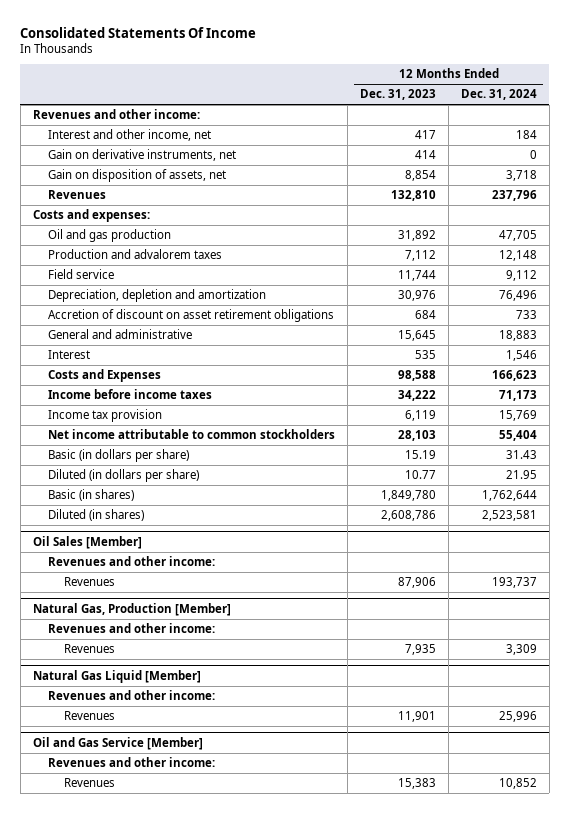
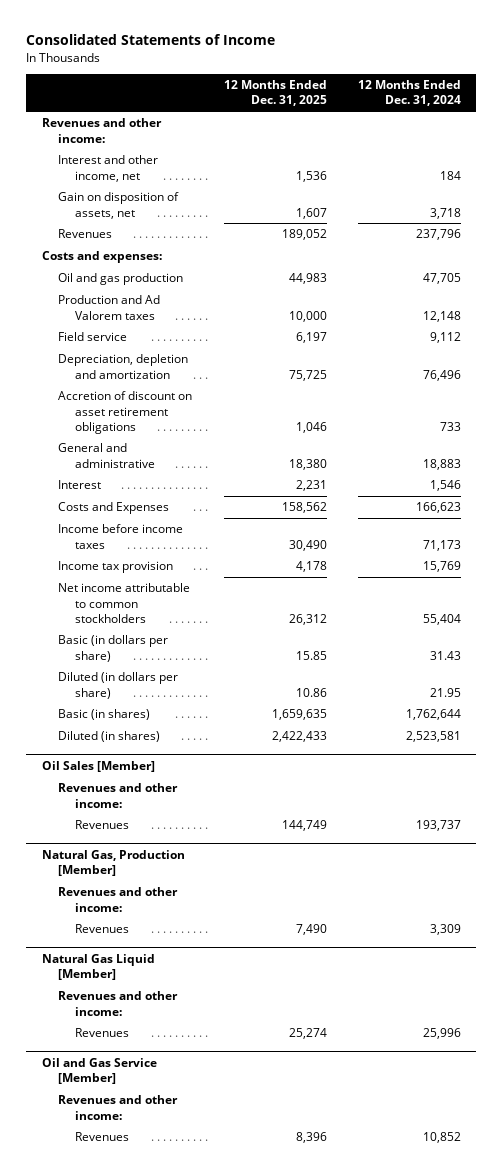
[20,26,257,38] Consolidated Statements Of Income -> [26,34,276,46] Consolidated Statements of Income
[360,89,437,101] Dec. 31, 2023 -> none
none -> [223,80,327,107] 12 Months Ended Dec. 31, 2025
[48,149,237,162] Gain on derivative instruments, net -> none
[48,249,223,260] Production and advalorem taxes -> [58,295,161,320] Production and Ad Valorem taxes

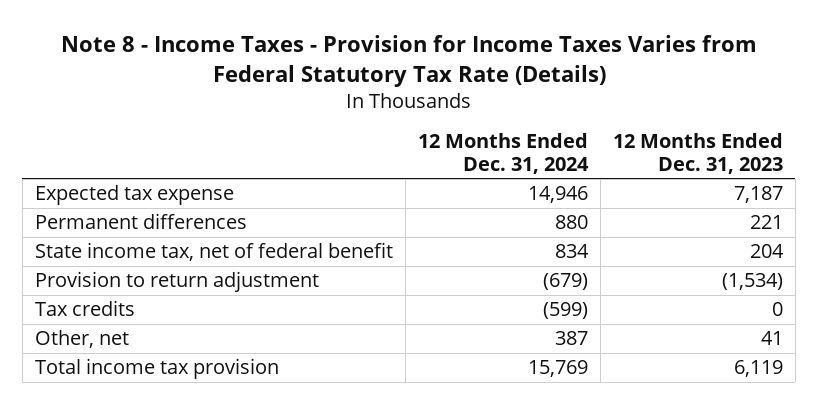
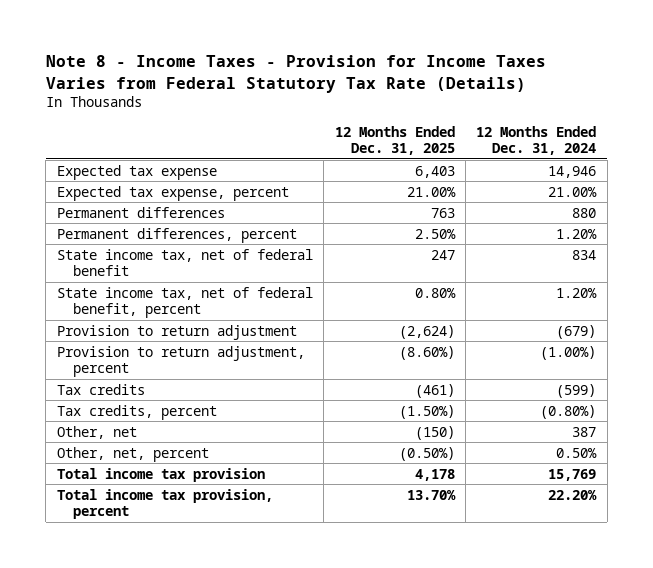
[612,133,783,174] 12 Months Ended Dec. 31, 2023 -> none
none -> [334,125,455,156] 12 Months Ended Dec. 31, 2025
none -> [56,185,289,201] Expected tax expense, percent
none -> [56,227,297,243] Permanent differences, percent
none -> [56,286,313,318] State income tax, net of federal benefit, percent
none -> [56,345,305,377] Provision to return adjustment, percent
none -> [56,404,217,420] Tax credits, percent
none -> [56,446,209,462] Other, net, percent
none -> [56,488,273,519] Total income tax provision, percent

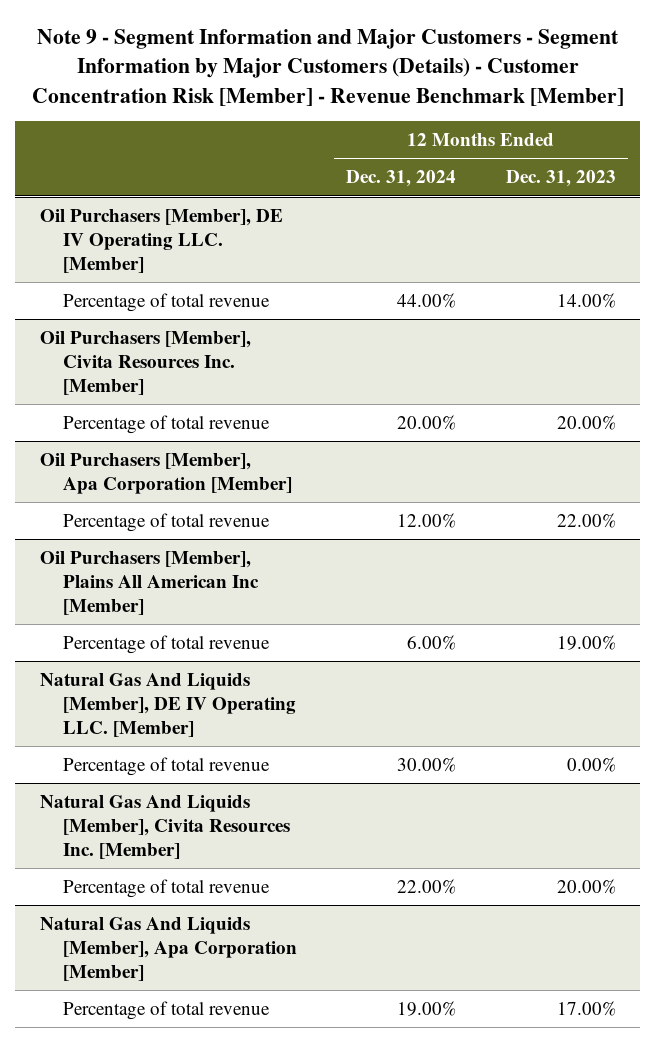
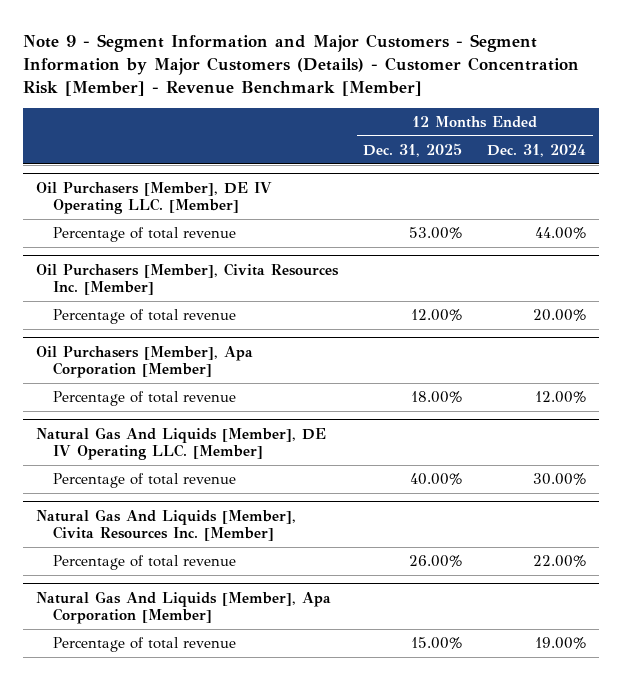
[505,170,616,188] Dec. 31, 2023 -> none
none -> [363,142,463,157] Dec. 31, 2025
[39,550,260,616] Oil Purchasers [Member], Plains All American Inc [Member] -> none
[63,634,271,654] Percentage of total revenue -> none

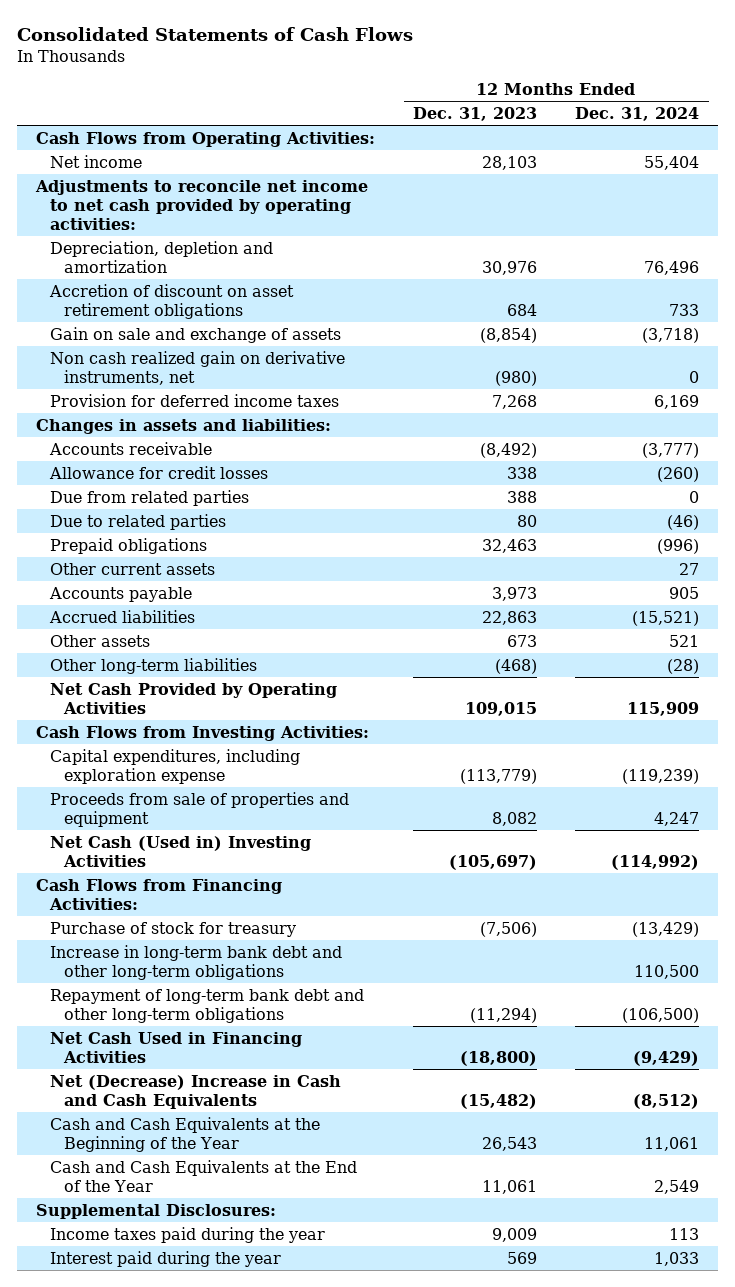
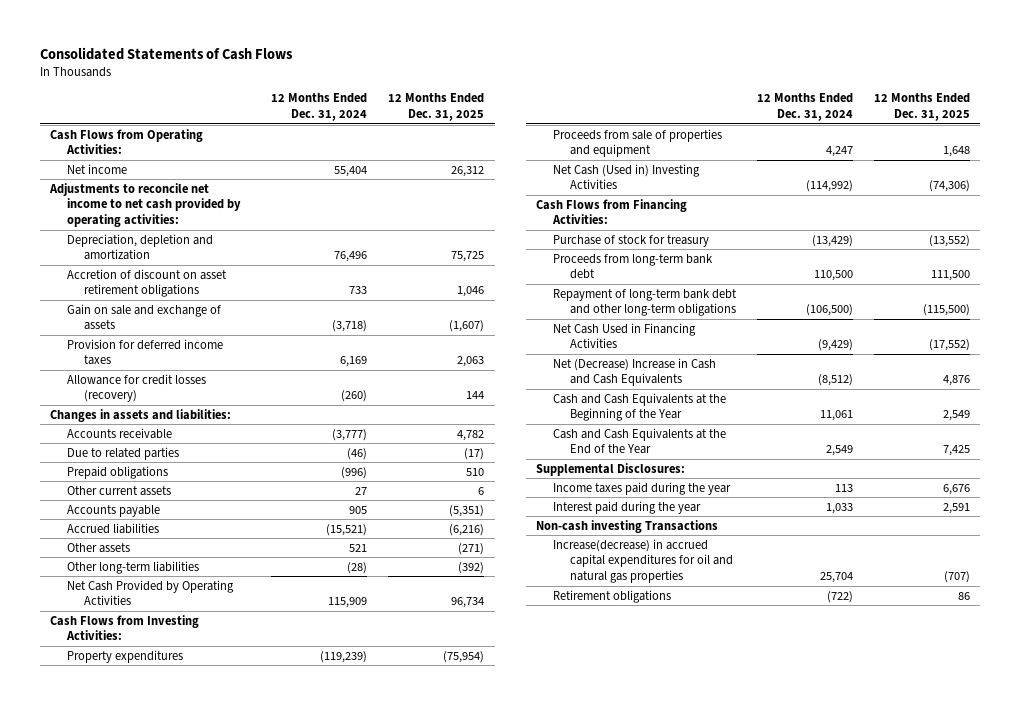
[413,106,538,121] Dec. 31, 2023 -> none
none -> [388,93,485,122] 12 Months Ended Dec. 31, 2025
[49,350,345,385] Non cash realized gain on derivative instruments, net -> none
none -> [67,373,207,403] Allowance for credit losses (recovery)
[48,465,268,479] Allowance for credit losses -> none
[49,489,249,506] Due from related parties -> none
[49,748,300,784] Capital expenditures, including exploration expense -> [67,649,184,663] Property expenditures
[49,944,342,980] Increase in long-term bank debt and other long-term obligations -> [553,253,714,280] Proceeds from long-term bank debt
none -> [536,519,719,533] Non-cash investing Transactions
none -> [553,538,733,584] Increase(decrease) in accrued capital expenditures for oil and natural gas properties
none -> [553,589,672,603] Retirement obligations

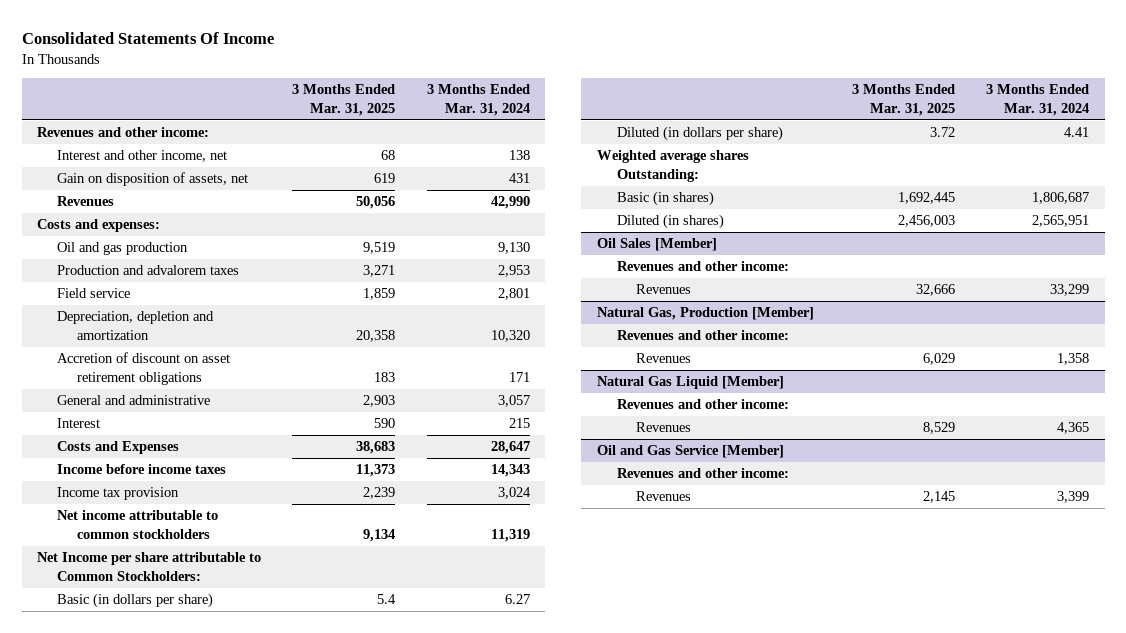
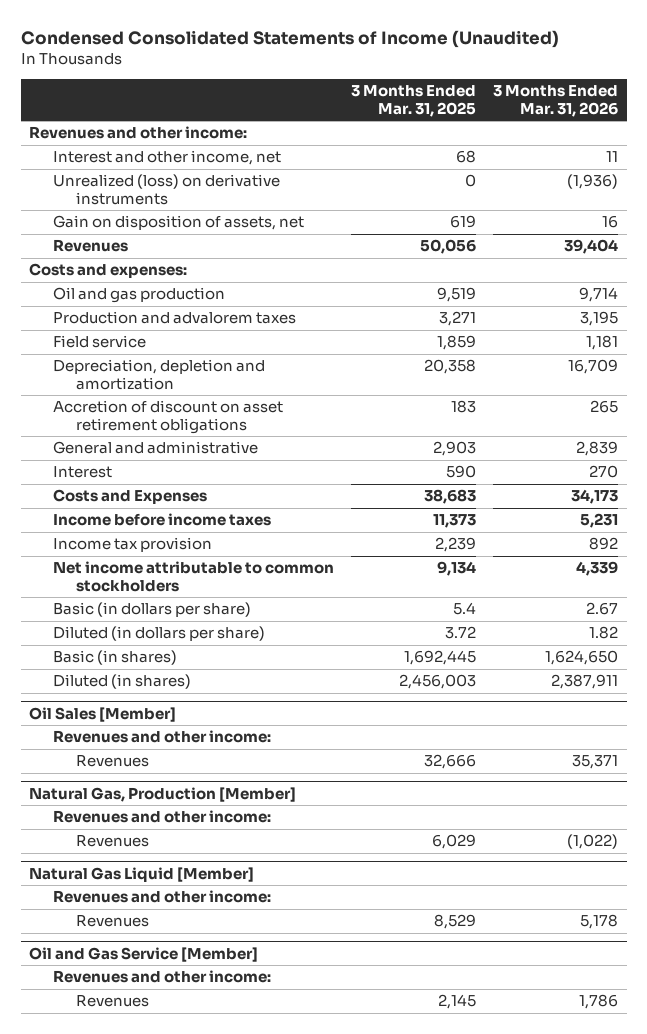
[21,32,274,45] Consolidated Statements Of Income -> [20,29,559,48] Condensed Consolidated Statements of Income (Unaudited)
[426,84,530,116] 3 Months Ended Mar. 31, 2024 -> none
none -> [493,85,619,117] 3 Months Ended Mar. 31, 2026
none -> [52,174,280,205] Unrealized (loss) on derivative instruments
[37,552,262,581] Net Income per share attributable to Common Stockholders: -> none
[596,150,749,182] Weighted average shares Outstanding: -> none

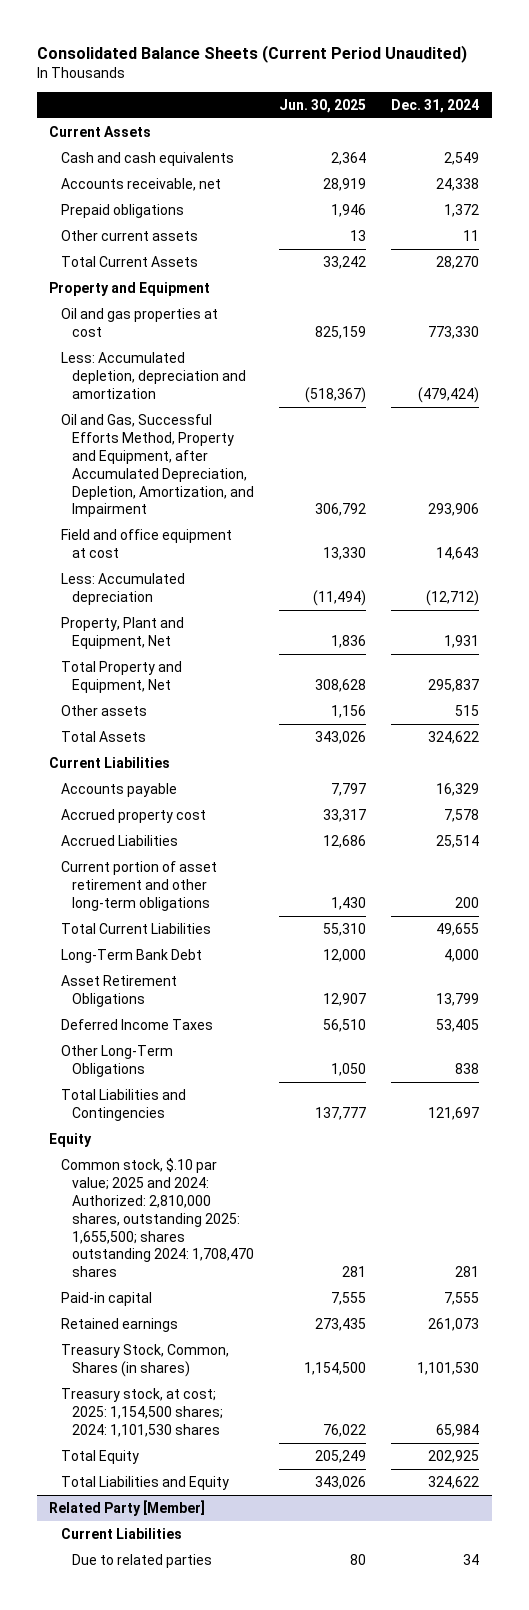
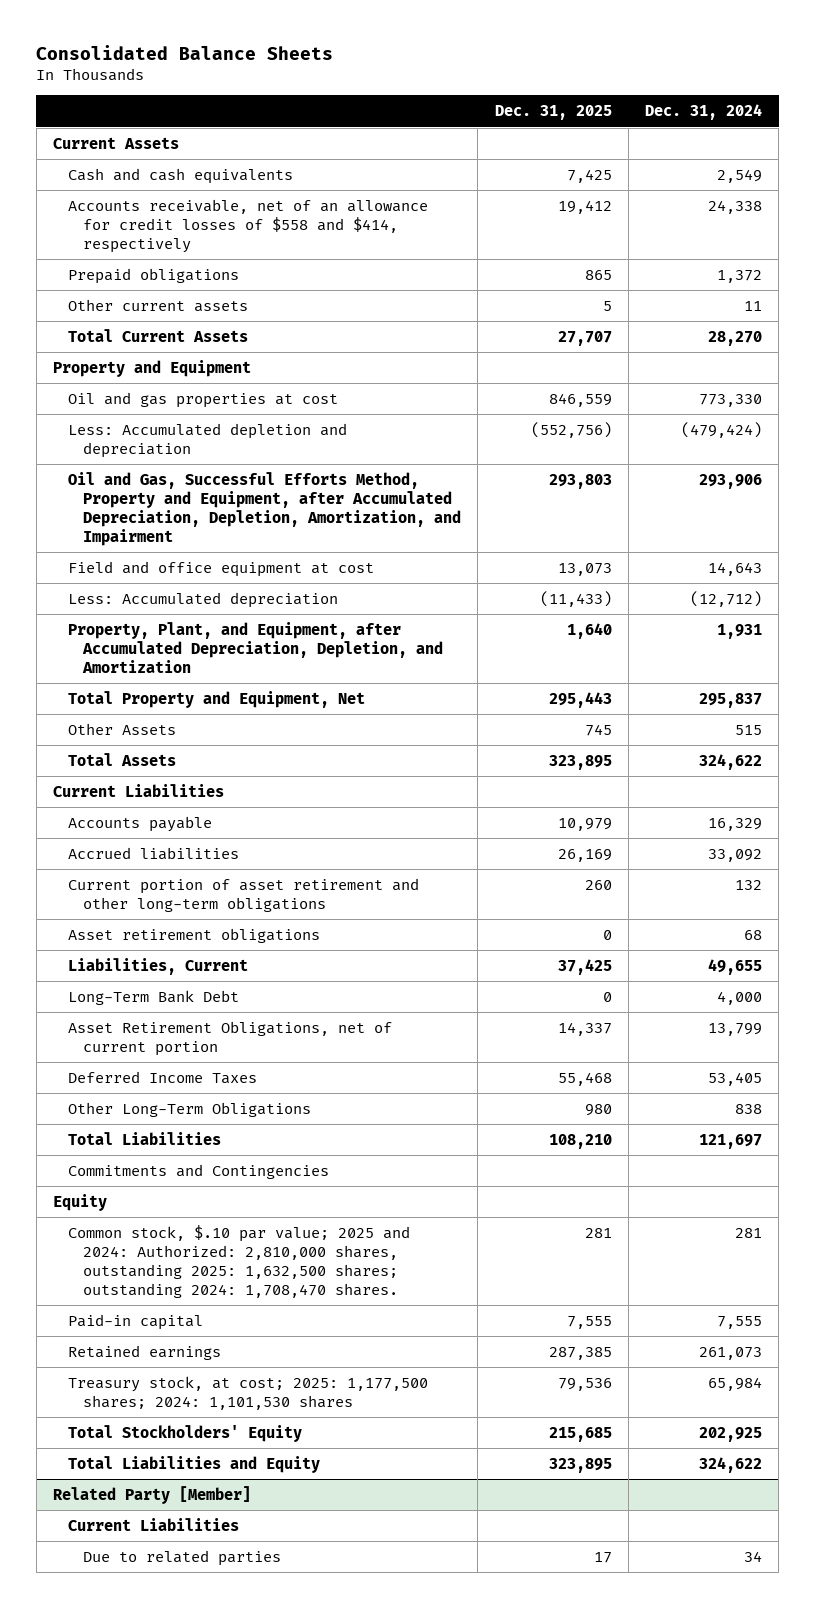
[36,44,467,63] Consolidated Balance Sheets (Current Period Unaudited) -> [36,44,334,60] Consolidated Balance Sheets
[279,98,367,113] Jun. 30, 2025 -> none
none -> [494,105,612,121] Dec. 31, 2025
[60,178,221,192] Accounts receivable, net -> [68,198,429,254] Accounts receivable, net of an allowance for credit losses of $558 and $414, respectively
[60,352,247,399] Less: Accumulated depletion, depreciation and amortization -> [68,422,348,458] Less: Accumulated depletion and depreciation
[60,617,184,649] Property, Plant and Equipment, Net -> [68,621,444,674] Property, Plant, and Equipment, after Accumulated Depreciation, Depletion, and Amortization
[60,705,147,717] Other assets -> [68,722,177,735] Other Assets
[60,809,206,824] Accrued property cost -> none
[60,835,178,847] Accrued Liabilities -> [68,846,240,860] Accrued liabilities
[436,835,480,849] 25,514 -> [708,848,763,862] 33,092
[455,896,480,908] 200 -> [735,879,763,890] 132
none -> [68,927,321,943] Asset retirement obligations
[60,923,211,935] Total Current Liabilities -> [68,957,249,975] Liabilities, Current
[60,975,177,1007] Asset Retirement Obligations -> [68,1020,393,1056] Asset Retirement Obligations, net of current portion
[60,1089,186,1121] Total Liabilities and Contingencies -> [68,1131,222,1145] Total Liabilities
none -> [68,1163,330,1179] Commitments and Contingencies
[60,1158,255,1278] Common stock, $.10 par value; 2025 and 2024: Authorized: 2,810,000 shares, outstanding 2025: 1,655,500; shares outstanding 2024: 1,708,470 shares -> [68,1224,411,1299] Common stock, $.10 par value; 2025 and 2024: Authorized: 2,810,000 shares, outstanding 2025: 1,632,500 shares; outstanding 2024: 1,708,470 shares.
[60,1344,229,1377] Treasury Stock, Common, Shares (in shares) -> none
[60,1388,224,1437] Treasury stock, at cost; 2025: 1,154,500 shares; 2024: 1,101,530 shares -> [68,1375,429,1410] Treasury stock, at cost; 2025: 1,177,500 shares; 2024: 1,101,530 shares
[60,1450,139,1465] Total Equity -> [68,1424,303,1442] Total Stockholders' Equity

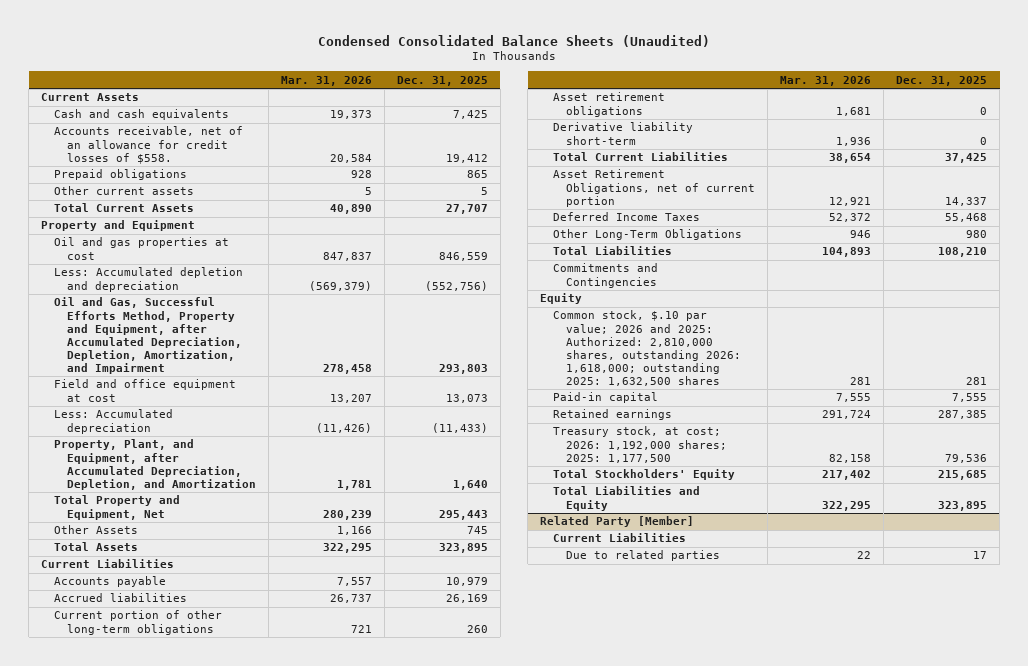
[36,44,334,60] Consolidated Balance Sheets -> [318,34,711,47] Condensed Consolidated Balance Sheets (Unaudited)
[645,104,763,121] Dec. 31, 2024 -> none
none -> [280,75,372,86] Mar. 31, 2026
[68,198,429,254] Accounts receivable, net of an allowance for credit losses of $558 and $414, respectively -> [53,126,243,164] Accounts receivable, net of an allowance for credit losses of $558.
[68,877,420,912] Current portion of asset retirement and other long-term obligations -> [53,610,222,635] Current portion of other long-term obligations
[68,989,240,1005] Long-Term Bank Debt -> none
none -> [553,122,694,145] Derivative liability short-term
[68,957,249,975] Liabilities, Current -> [553,152,729,162] Total Current Liabilities
[68,1224,411,1299] Common stock, $.10 par value; 2025 and 2024: Authorized: 2,810,000 shares, outstanding 2025: 1,632,500 shares; outstanding 2024: 1,708,470 shares. -> [553,310,742,387] Common stock, $.10 par value; 2026 and 2025: Authorized: 2,810,000 shares, outstanding 2026: 1,618,000; outstanding 2025: 1,632,500 shares
[68,1375,429,1410] Treasury stock, at cost; 2025: 1,177,500 shares; 2024: 1,101,530 shares -> [553,426,728,463] Treasury stock, at cost; 2026: 1,192,000 shares; 2025: 1,177,500

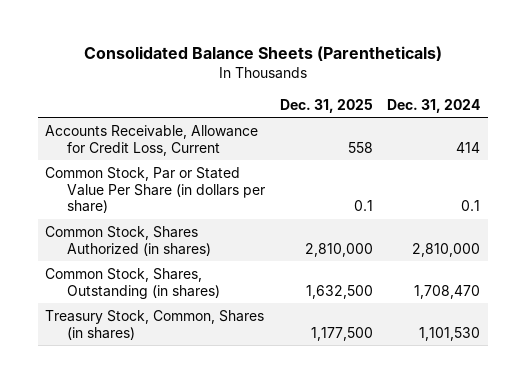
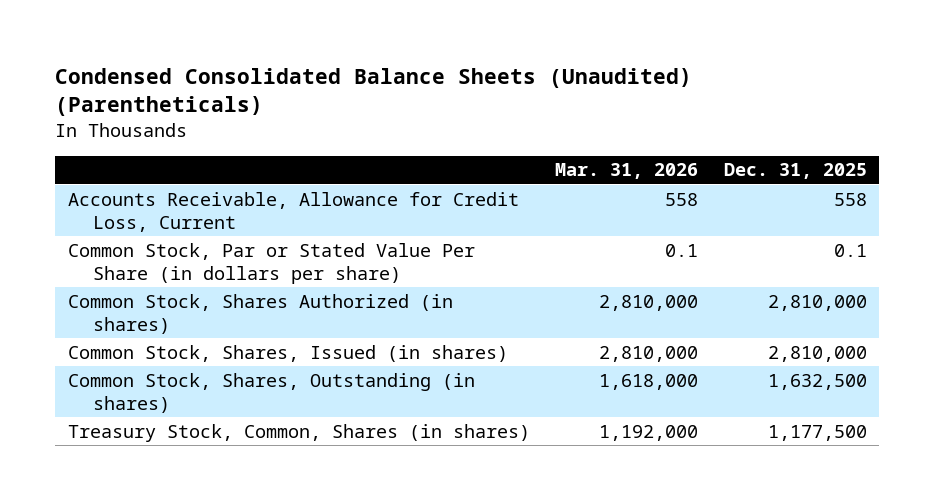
[83,46,442,62] Consolidated Balance Sheets (Parentheticals) -> [55,67,693,117] Condensed Consolidated Balance Sheets (Unaudited) (Parentheticals)
[387,98,481,113] Dec. 31, 2024 -> none
none -> [555,163,699,180] Mar. 31, 2026
none -> [67,344,508,362] Common Stock, Shares, Issued (in shares)

